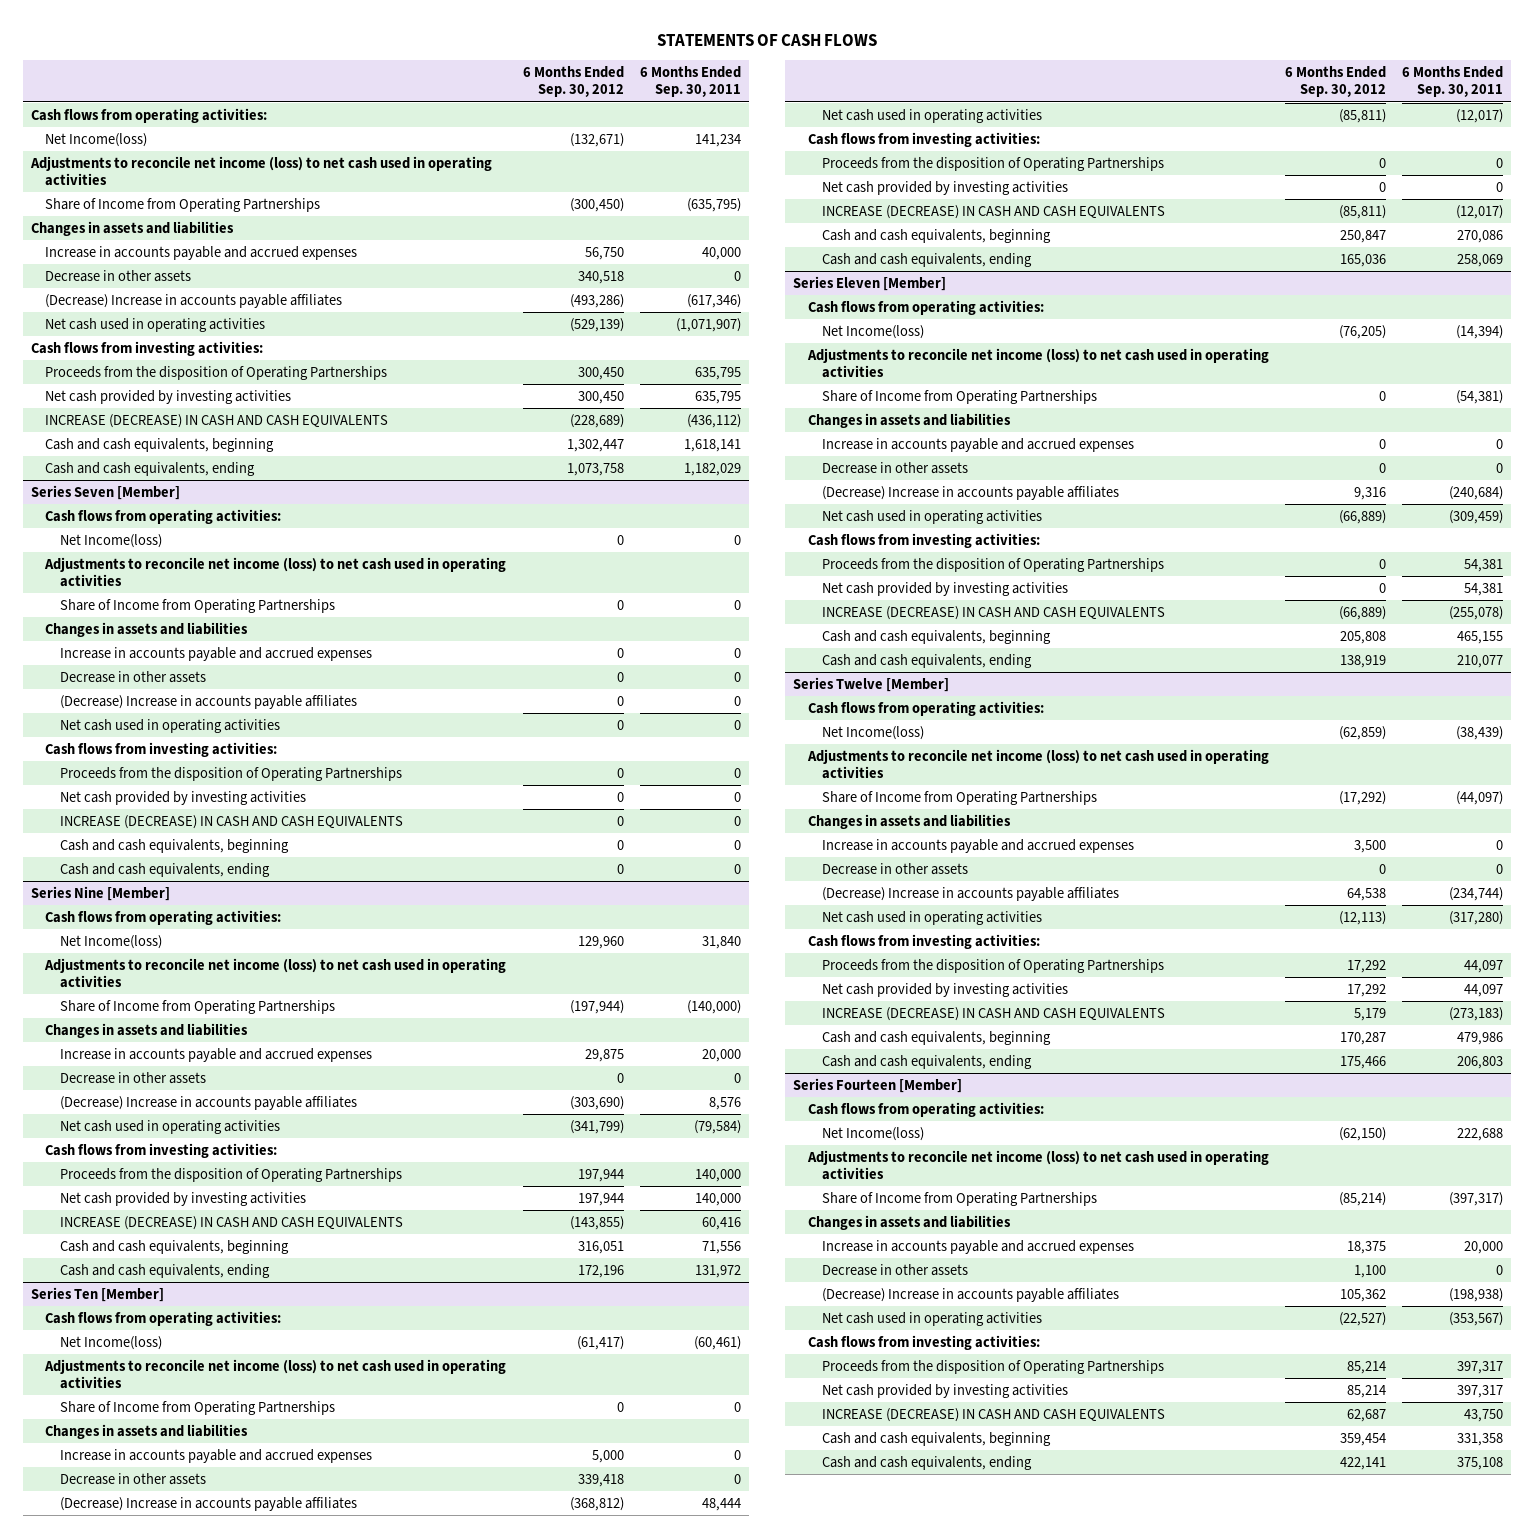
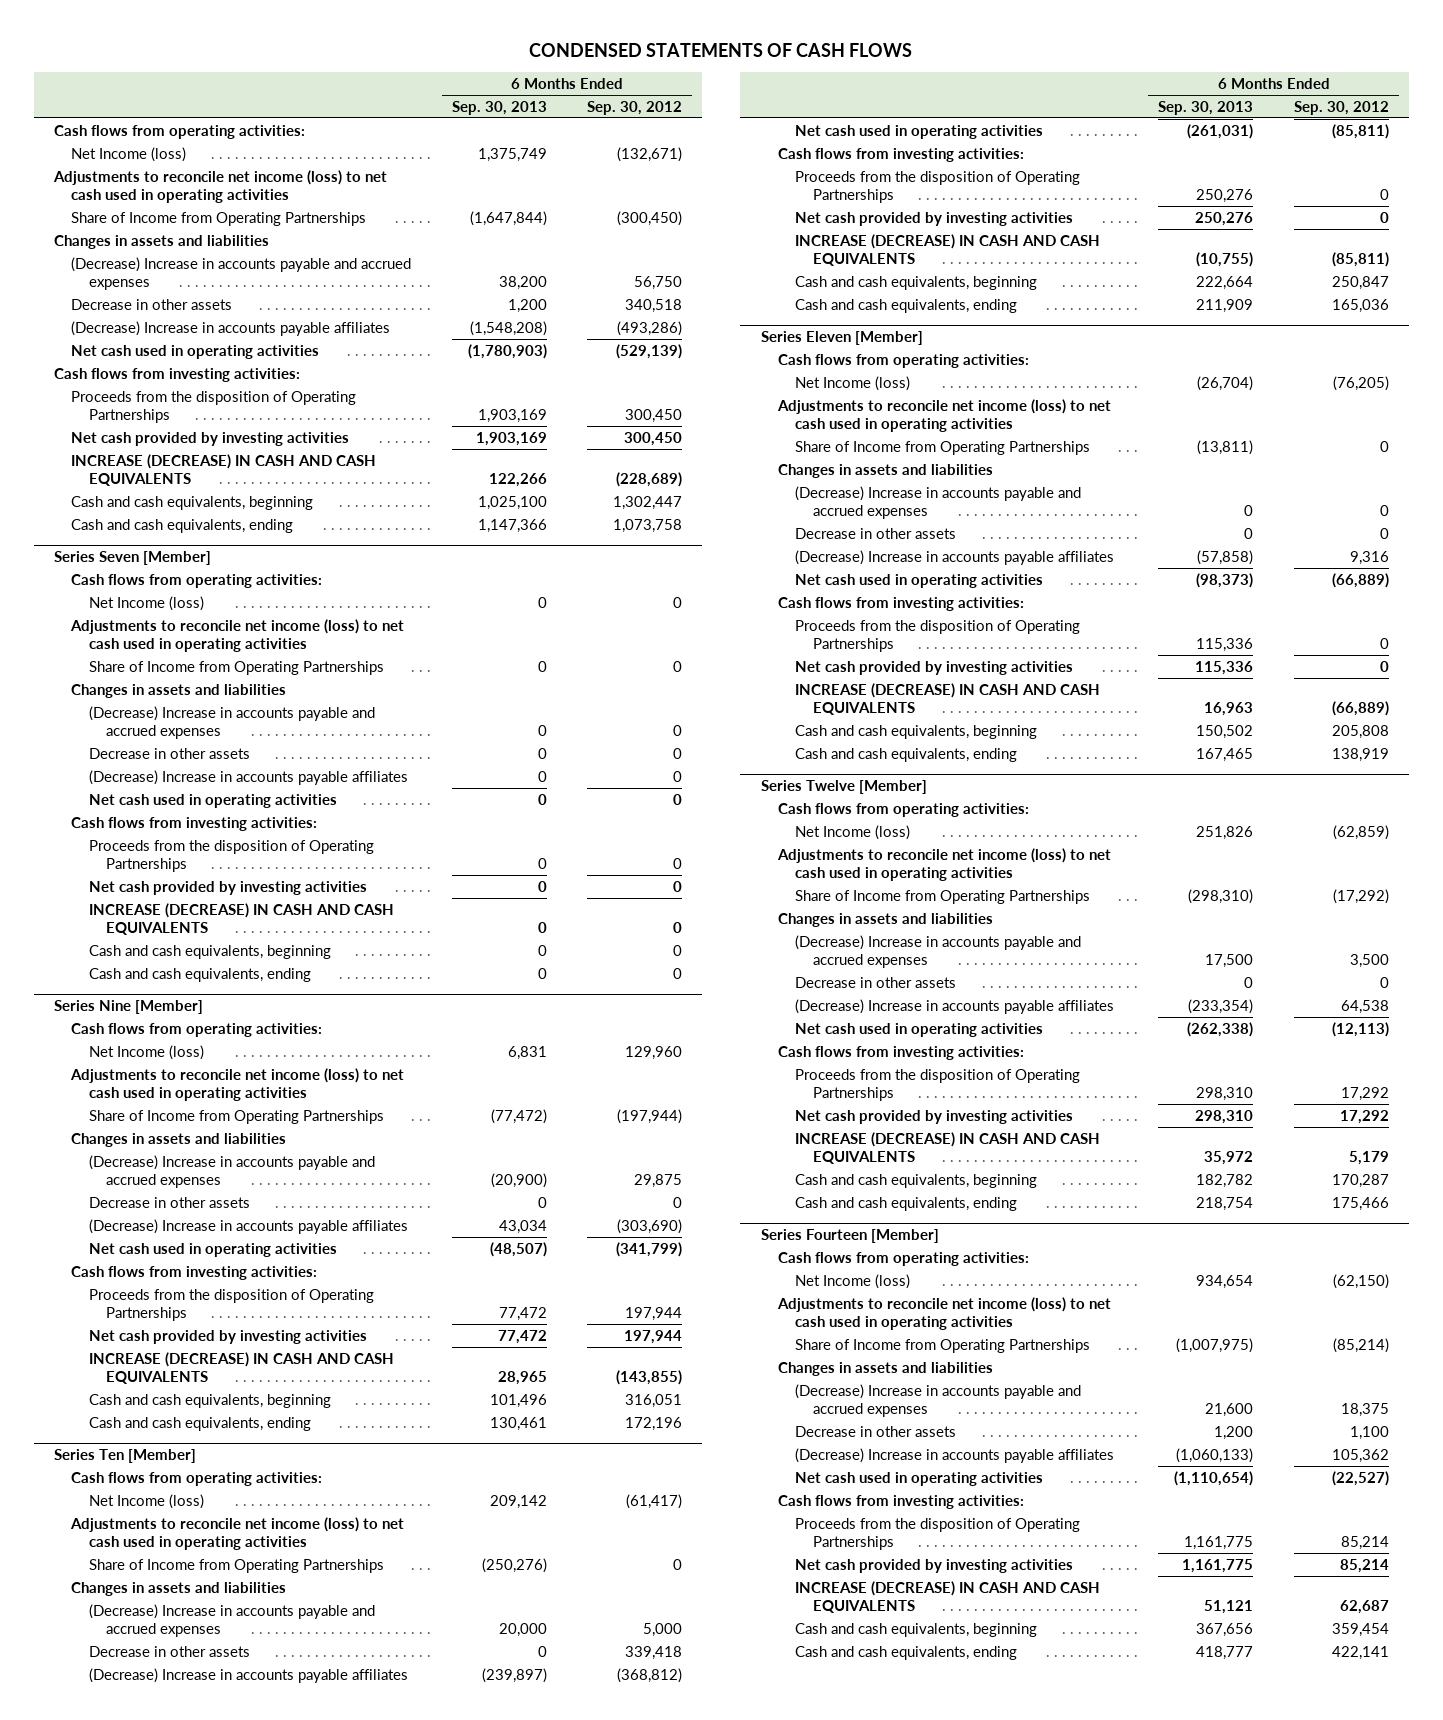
[657,33,878,46] STATEMENTS OF CASH FLOWS -> [529,43,913,58] CONDENSED STATEMENTS OF CASH FLOWS
[639,66,741,98] 6 Months Ended Sep. 30, 2011 -> none
none -> [451,101,547,116] Sep. 30, 2013
[45,132,148,147] Net Income(loss) -> [71,146,187,162] Net Income (loss)
[45,245,358,260] Increase in accounts payable and accrued expenses -> [71,256,412,291] (Decrease) Increase in accounts payable and accrued expenses
[59,533,162,548] Net Income(loss) -> [88,595,204,611] Net Income (loss)
[59,646,372,661] Increase in accounts payable and accrued expenses -> [88,705,375,740] (Decrease) Increase in accounts payable and accrued expenses
[59,934,162,949] Net Income(loss) -> [88,1044,204,1060] Net Income (loss)
[59,1047,372,1062] Increase in accounts payable and accrued expenses -> [88,1154,375,1189] (Decrease) Increase in accounts payable and accrued expenses
[59,1335,162,1350] Net Income(loss) -> [88,1493,204,1509] Net Income (loss)
[59,1448,372,1463] Increase in accounts payable and accrued expenses -> [88,1603,375,1638] (Decrease) Increase in accounts payable and accrued expenses
[822,324,925,339] Net Income(loss) -> [795,375,911,391] Net Income (loss)
[822,437,1135,452] Increase in accounts payable and accrued expenses -> [795,485,1082,520] (Decrease) Increase in accounts payable and accrued expenses
[822,725,925,740] Net Income(loss) -> [795,824,911,840] Net Income (loss)
[822,838,1135,853] Increase in accounts payable and accrued expenses -> [795,934,1082,969] (Decrease) Increase in accounts payable and accrued expenses
[822,1126,925,1141] Net Income(loss) -> [795,1273,911,1289] Net Income (loss)
[822,1239,1135,1254] Increase in accounts payable and accrued expenses -> [795,1383,1082,1418] (Decrease) Increase in accounts payable and accrued expenses

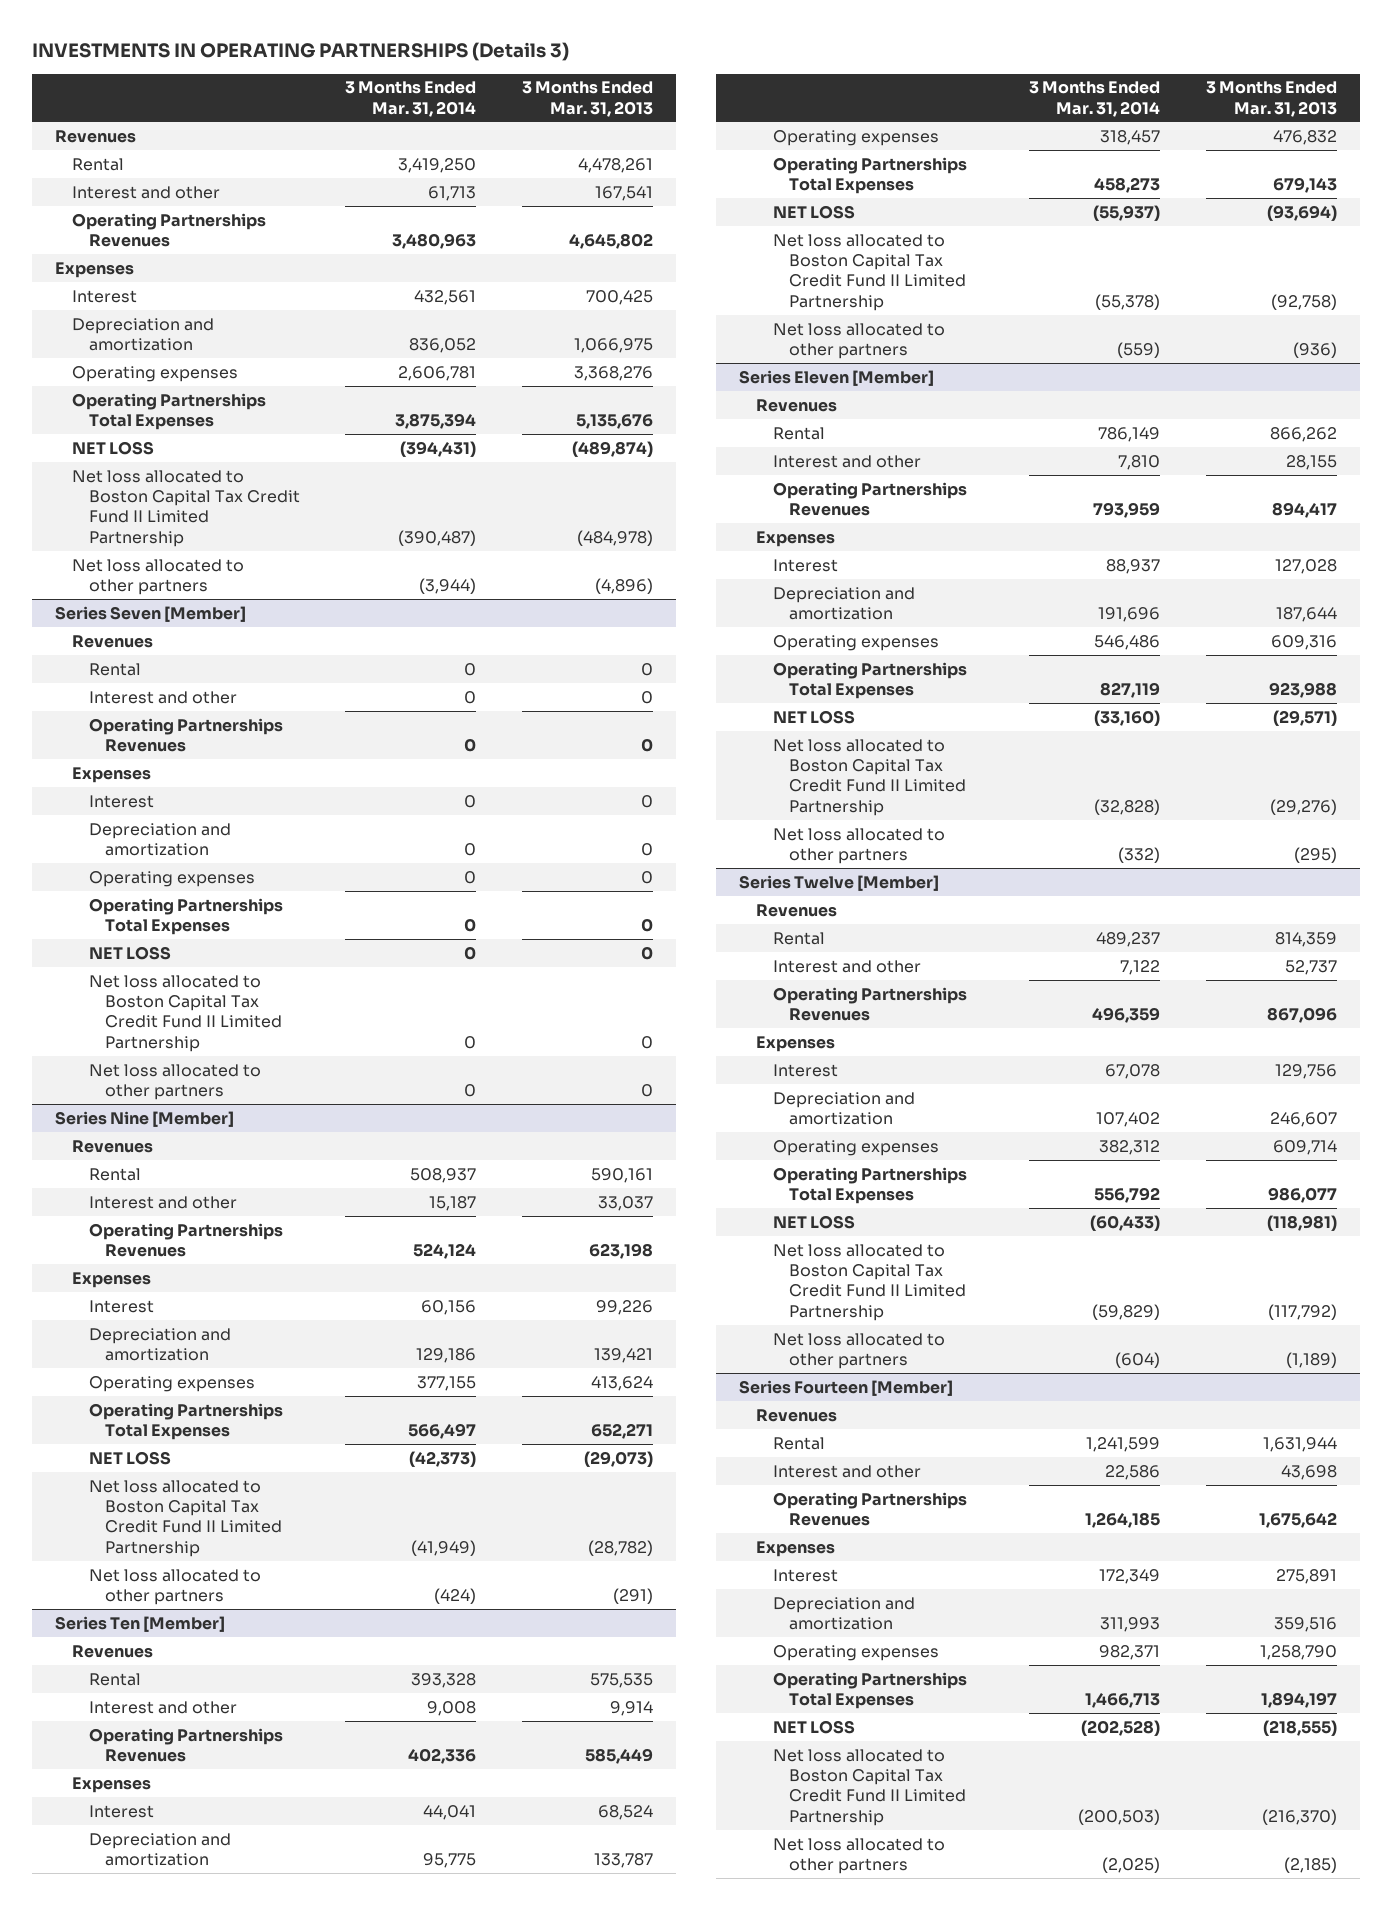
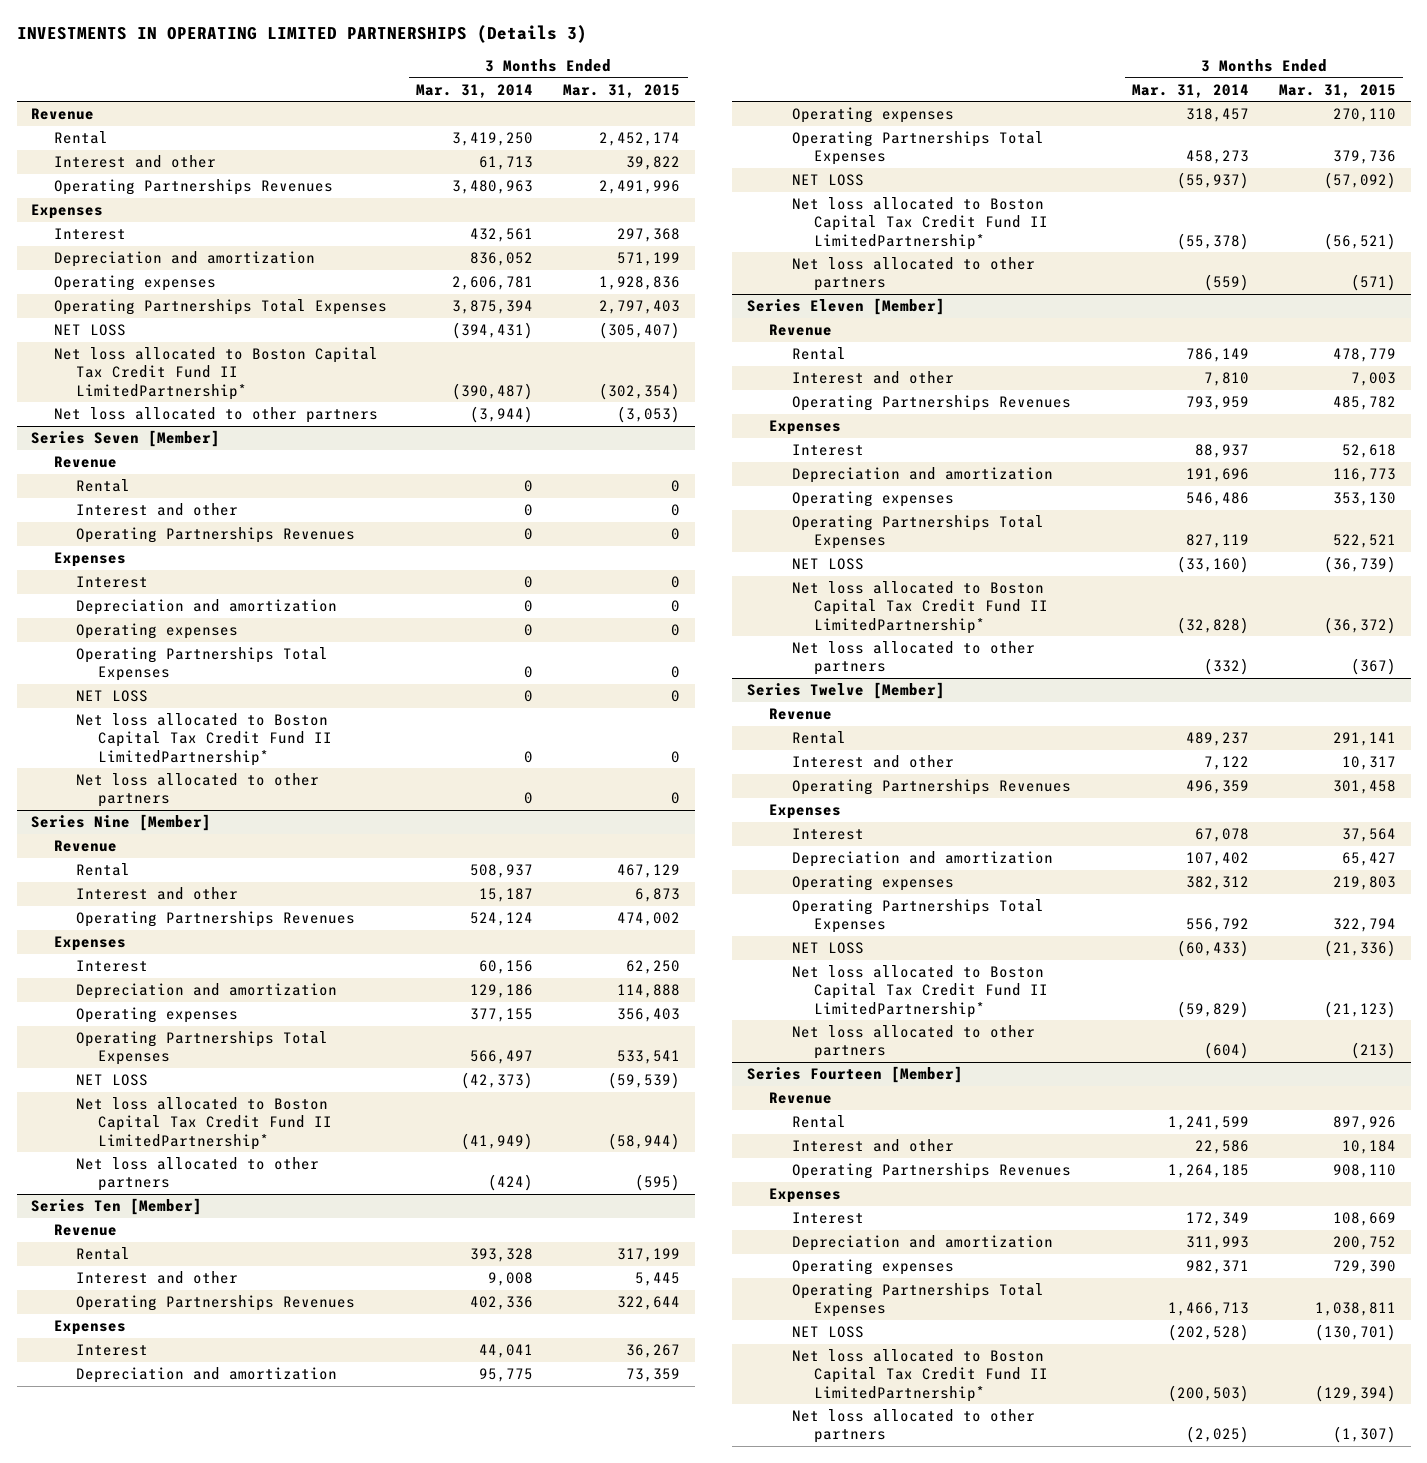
[32,42,570,62] INVESTMENTS IN OPERATING PARTNERSHIPS (Details 3) -> [16,25,587,44] INVESTMENTS IN OPERATING LIMITED PARTNERSHIPS (Details 3)
[522,81,654,117] 3 Months Ended Mar. 31, 2013 -> none
none -> [563,83,681,98] Mar. 31, 2015
[55,129,137,143] Revenues -> [31,107,95,120] Revenue
[71,469,300,547] Net loss allocated to Boston Capital Tax Credit Fund II Limited Partnership -> [53,346,378,400] Net loss allocated to Boston Capital Tax Credit Fund II LimitedPartnership*
[71,634,153,648] Revenues -> [53,455,117,468] Revenue
[88,974,283,1052] Net loss allocated to Boston Capital Tax Credit Fund II Limited Partnership -> [76,712,333,766] Net loss allocated to Boston Capital Tax Credit Fund II LimitedPartnership*
[71,1139,153,1153] Revenues -> [53,839,117,852] Revenue
[88,1479,283,1557] Net loss allocated to Boston Capital Tax Credit Fund II Limited Partnership -> [76,1096,333,1150] Net loss allocated to Boston Capital Tax Credit Fund II LimitedPartnership*
[71,1644,153,1658] Revenues -> [53,1223,117,1236] Revenue
[772,233,967,311] Net loss allocated to Boston Capital Tax Credit Fund II Limited Partnership -> [791,196,1049,250] Net loss allocated to Boston Capital Tax Credit Fund II LimitedPartnership*
[755,398,837,412] Revenues -> [769,323,833,336] Revenue
[772,738,967,816] Net loss allocated to Boston Capital Tax Credit Fund II Limited Partnership -> [791,580,1049,634] Net loss allocated to Boston Capital Tax Credit Fund II LimitedPartnership*
[755,903,837,917] Revenues -> [769,707,833,720] Revenue
[772,1243,967,1321] Net loss allocated to Boston Capital Tax Credit Fund II Limited Partnership -> [791,964,1049,1018] Net loss allocated to Boston Capital Tax Credit Fund II LimitedPartnership*
[755,1408,837,1422] Revenues -> [769,1091,833,1104] Revenue
[772,1748,967,1826] Net loss allocated to Boston Capital Tax Credit Fund II Limited Partnership -> [791,1348,1049,1402] Net loss allocated to Boston Capital Tax Credit Fund II LimitedPartnership*

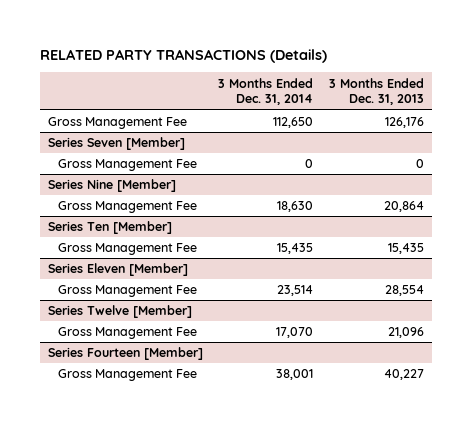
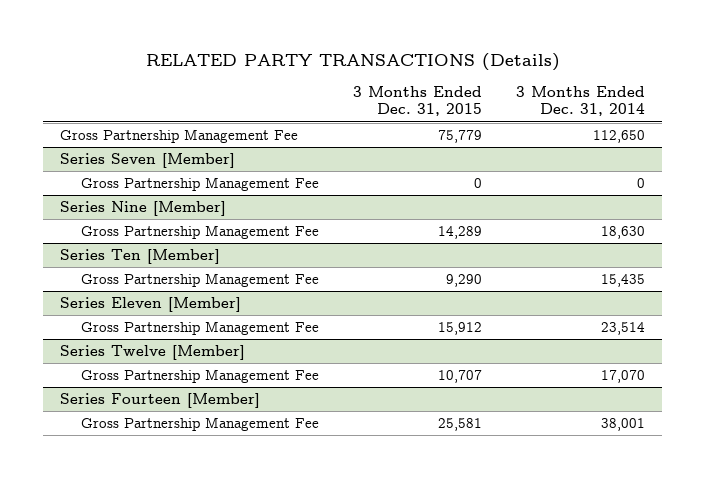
[328,77,424,106] 3 Months Ended Dec. 31, 2013 -> none
none -> [353,86,483,117] 3 Months Ended Dec. 31, 2015
[47,117,187,130] Gross Management Fee -> [59,129,298,144] Gross Partnership Management Fee
[58,159,198,172] Gross Management Fee -> [81,177,320,192] Gross Partnership Management Fee
[58,201,198,214] Gross Management Fee -> [81,225,320,240] Gross Partnership Management Fee
[58,243,198,256] Gross Management Fee -> [81,273,320,288] Gross Partnership Management Fee
[58,285,198,298] Gross Management Fee -> [81,321,320,336] Gross Partnership Management Fee
[58,327,198,340] Gross Management Fee -> [81,369,320,384] Gross Partnership Management Fee
[58,369,198,382] Gross Management Fee -> [81,417,320,432] Gross Partnership Management Fee

